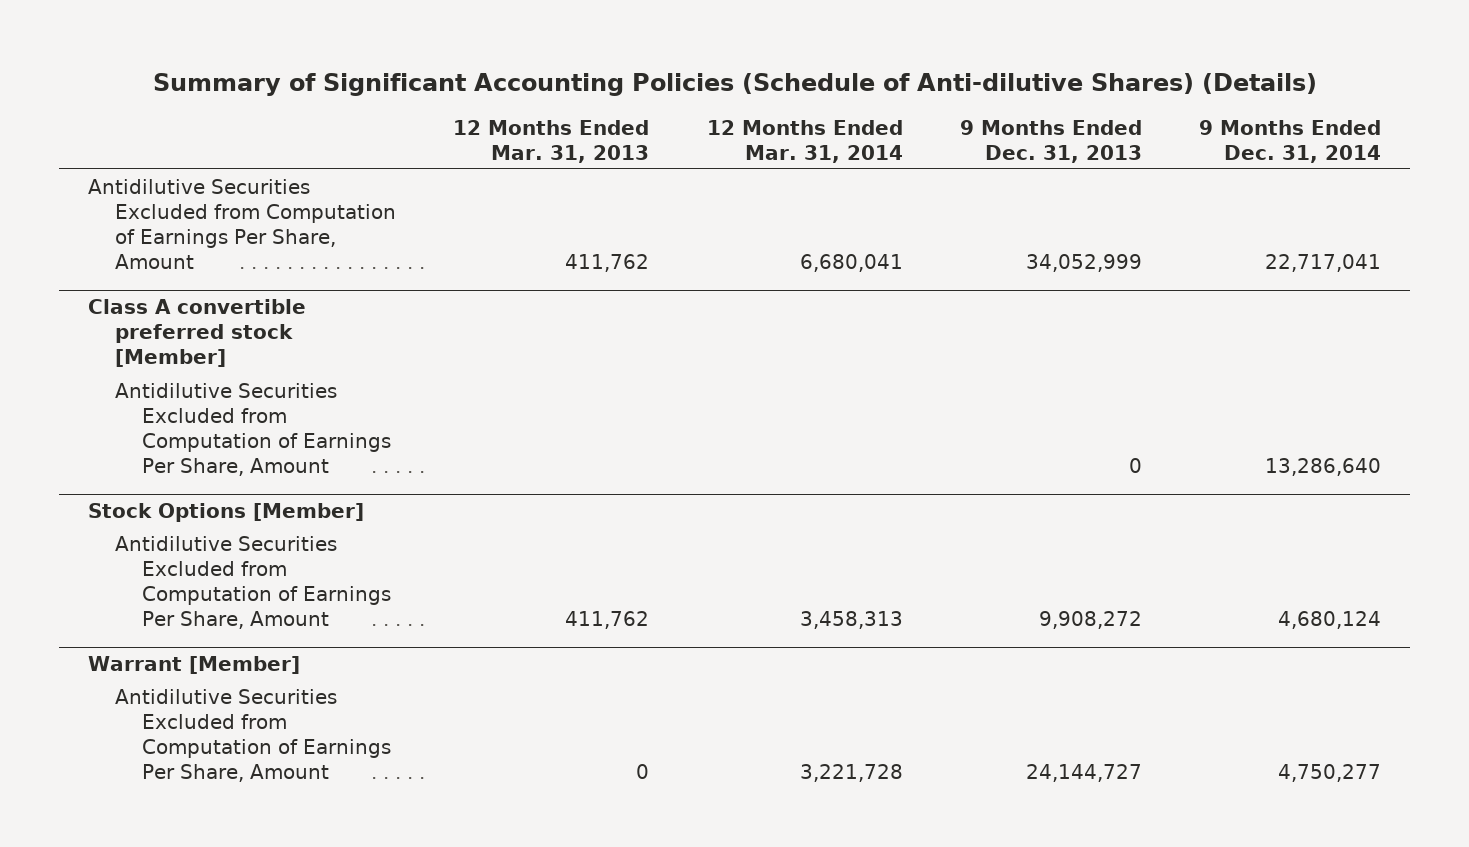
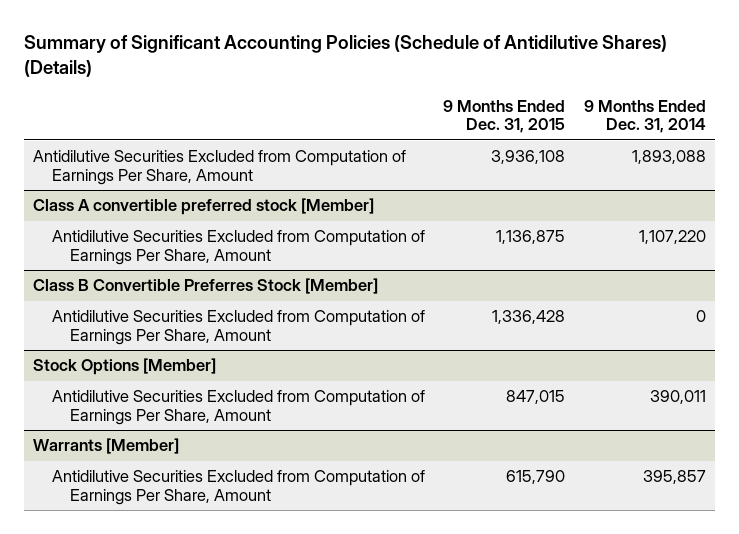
[152,72,1317,96] Summary of Significant Accounting Policies (Schedule of Anti-dilutive Shares) (Details) -> [23,34,667,78] Summary of Significant Accounting Policies (Schedule of Antidilutive Shares) (Details)
[453,119,650,163] 12 Months Ended Mar. 31, 2013 -> none
[706,119,903,163] 12 Months Ended Mar. 31, 2014 -> none
[959,119,1142,163] 9 Months Ended Dec. 31, 2013 -> none
none -> [443,99,566,134] 9 Months Ended Dec. 31, 2015
[1265,254,1382,273] 22,717,041 -> [631,150,706,165] 1,893,088
[1265,458,1382,477] 13,286,640 -> [638,230,706,245] 1,107,220
none -> [32,278,378,295] Class B Convertible Preferres Stock [Member]
none -> [51,310,425,346] Antidilutive Securities Excluded from Computation of Earnings Per Share, Amount
[1278,611,1382,630] 4,680,124 -> [649,390,706,405] 390,011
[88,656,301,675] Warrant [Member] -> [32,438,179,455] Warrants [Member]
[1278,764,1382,783] 4,750,277 -> [642,470,706,485] 395,857

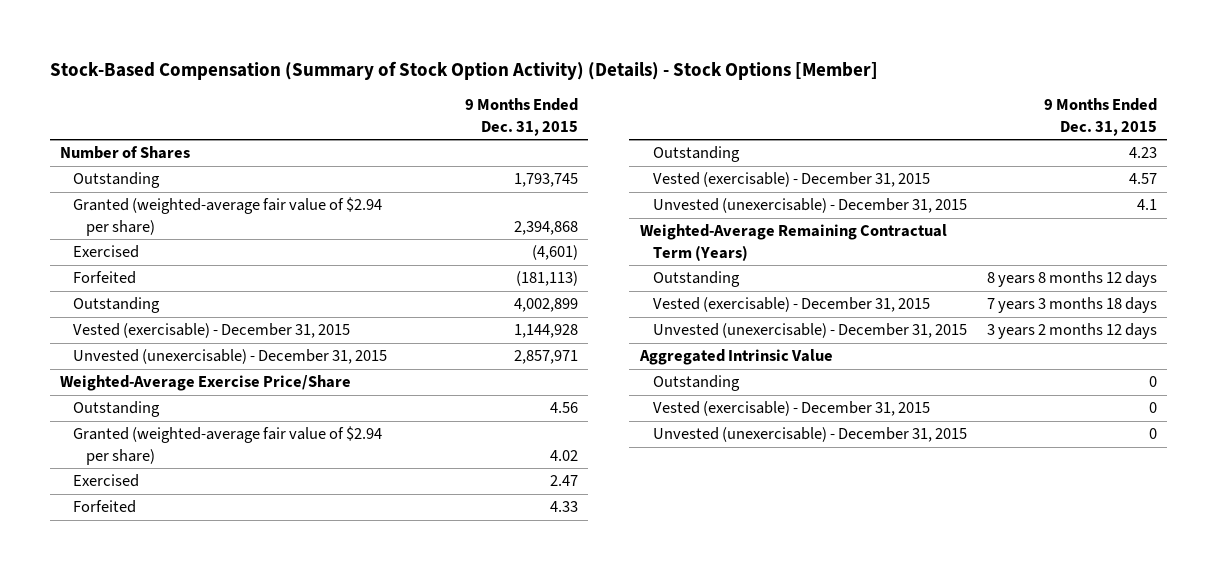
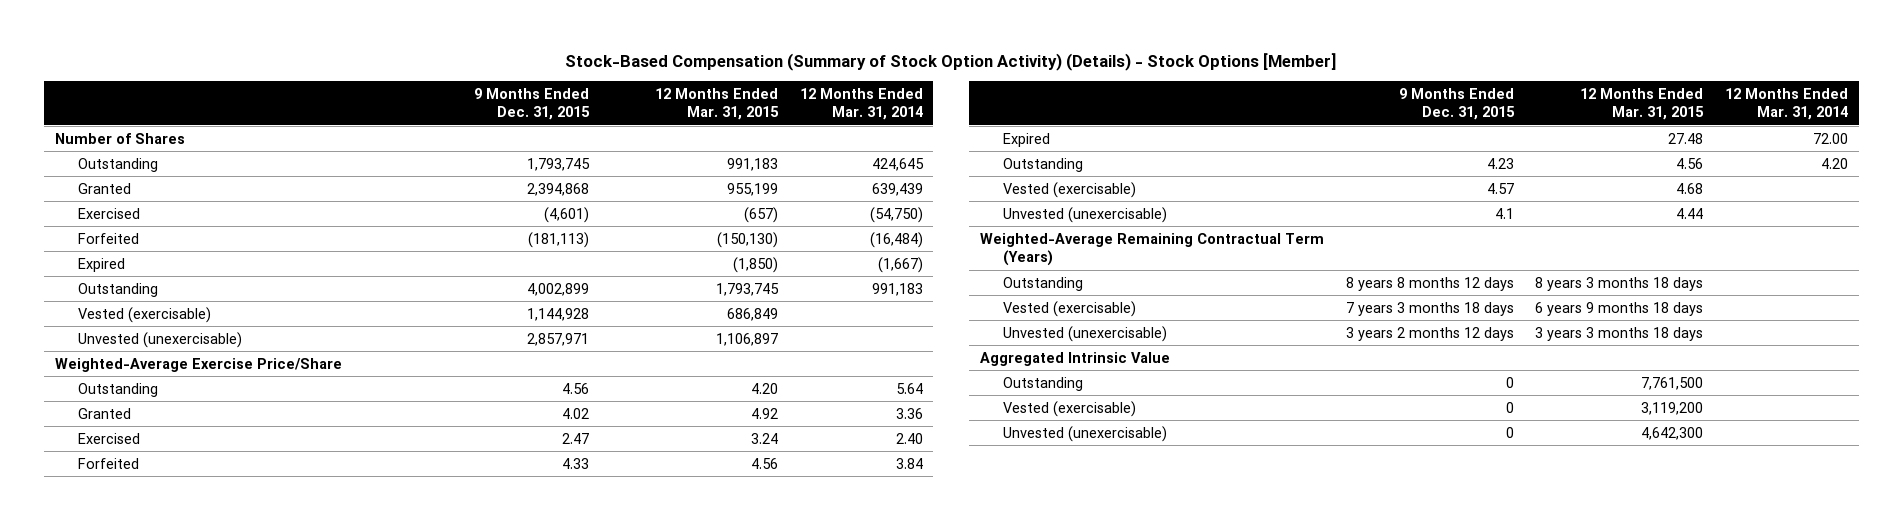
none -> [655,87,780,121] 12 Months Ended Mar. 31, 2015
none -> [799,87,923,121] 12 Months Ended Mar. 31, 2014
[73,197,383,236] Granted (weighted-average fair value of $2.94 per share) -> [77,182,131,194] Granted
none -> [77,257,125,272] Expired
[73,323,351,339] Vested (exercisable) - December 31, 2015 -> [77,306,211,323] Vested (exercisable)
[73,349,388,365] Unvested (unexercisable) - December 31, 2015 -> [77,331,242,348] Unvested (unexercisable)
[73,426,383,465] Granted (weighted-average fair value of $2.94 per share) -> [77,407,131,419] Granted
none -> [1003,132,1051,147] Expired
[652,172,930,188] Vested (exercisable) - December 31, 2015 -> [1003,181,1137,198] Vested (exercisable)
[652,198,967,214] Unvested (unexercisable) - December 31, 2015 -> [1003,206,1168,223] Unvested (unexercisable)
[652,297,930,313] Vested (exercisable) - December 31, 2015 -> [1003,300,1137,317] Vested (exercisable)
[652,323,967,339] Unvested (unexercisable) - December 31, 2015 -> [1003,325,1168,342] Unvested (unexercisable)
[652,401,930,417] Vested (exercisable) - December 31, 2015 -> [1003,400,1137,417] Vested (exercisable)
[652,427,967,443] Unvested (unexercisable) - December 31, 2015 -> [1003,425,1168,442] Unvested (unexercisable)

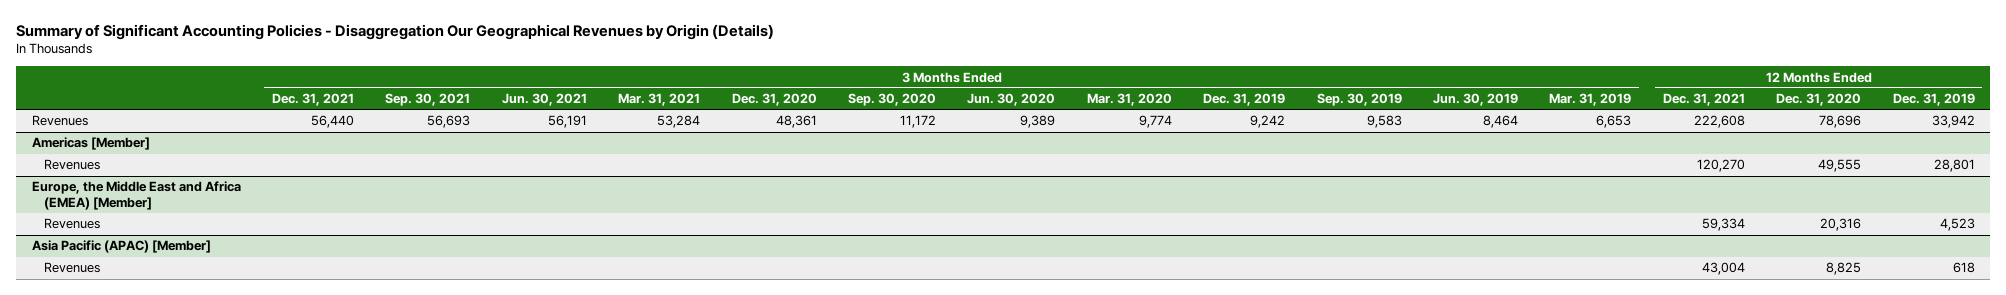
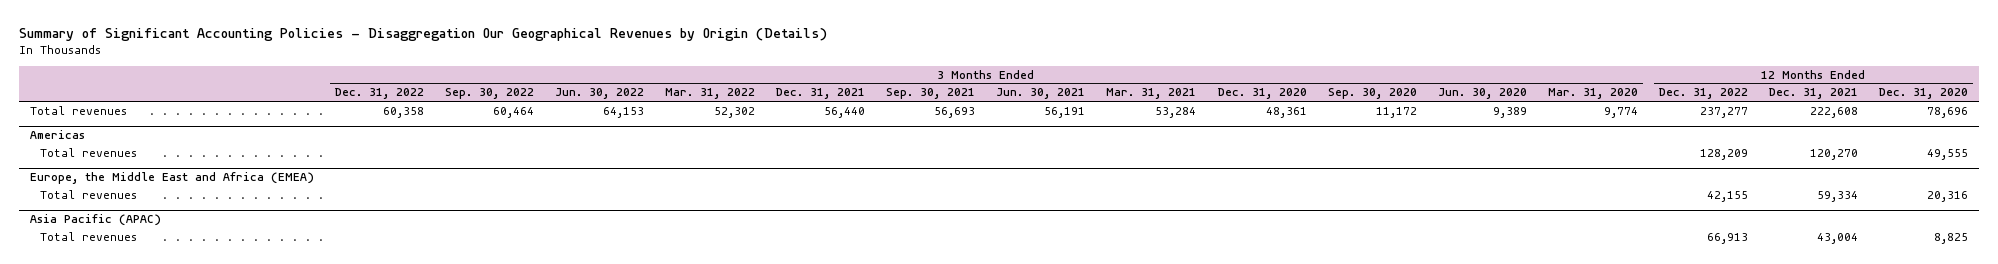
[1203,93,1286,107] Dec. 31, 2019 -> none
[1316,93,1402,107] Sep. 30, 2019 -> none
[1433,93,1519,107] Jun. 30, 2019 -> none
[1549,93,1632,107] Mar. 31, 2019 -> none
[1892,93,1975,107] Dec. 31, 2019 -> none
none -> [334,88,424,100] Dec. 31, 2022
none -> [445,88,535,100] Sep. 30, 2022
none -> [555,88,645,100] Jun. 30, 2022
none -> [665,88,756,100] Mar. 31, 2022
none -> [1658,88,1748,100] Dec. 31, 2022
[31,115,88,127] Revenues -> [29,105,127,115] Total revenues
[31,137,150,151] Americas [Member] -> [29,130,85,140] Americas
[43,159,100,171] Revenues -> [40,147,138,157] Total revenues
[31,181,241,210] Europe, the Middle East and Africa (EMEA) [Member] -> [29,172,314,185] Europe, the Middle East and Africa (EMEA)
[43,218,100,230] Revenues -> [40,189,138,199] Total revenues
[31,240,211,254] Asia Pacific (APAC) [Member] -> [29,214,161,227] Asia Pacific (APAC)
[43,262,100,274] Revenues -> [40,231,138,241] Total revenues

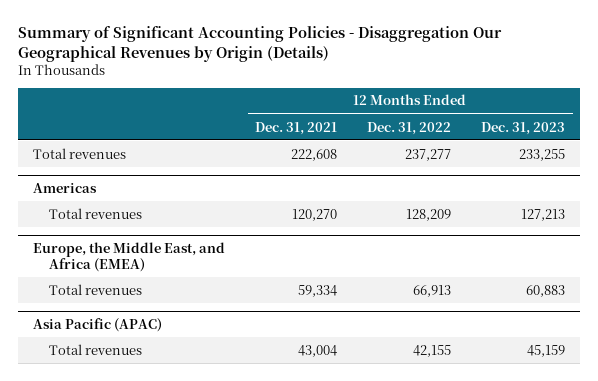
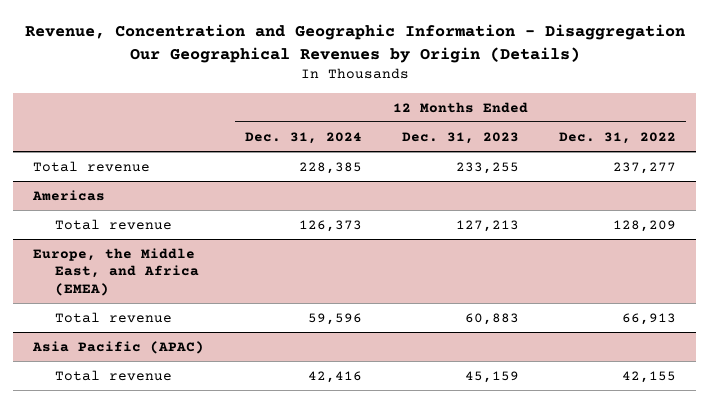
[18,25,503,62] Summary of Significant Accounting Policies - Disaggregation Our Geographical Revenues by Origin (Details) -> [24,23,685,63] Revenue, Concentration and Geographic Information - Disaggregation Our Geographical Revenues by Origin (Details)
[255,121,338,135] Dec. 31, 2021 -> none
none -> [244,131,362,144] Dec. 31, 2024
[33,147,127,159] Total revenues -> [33,160,151,172] Total revenue
[48,207,142,219] Total revenues -> [54,218,172,230] Total revenue
[48,283,142,295] Total revenues -> [54,311,172,323] Total revenue
[48,343,142,355] Total revenues -> [54,369,172,381] Total revenue

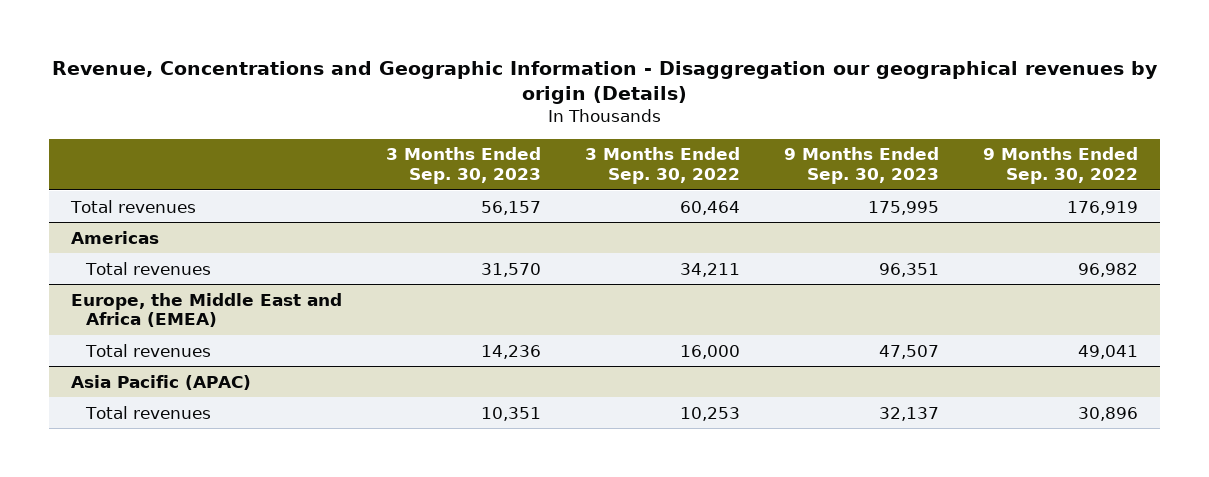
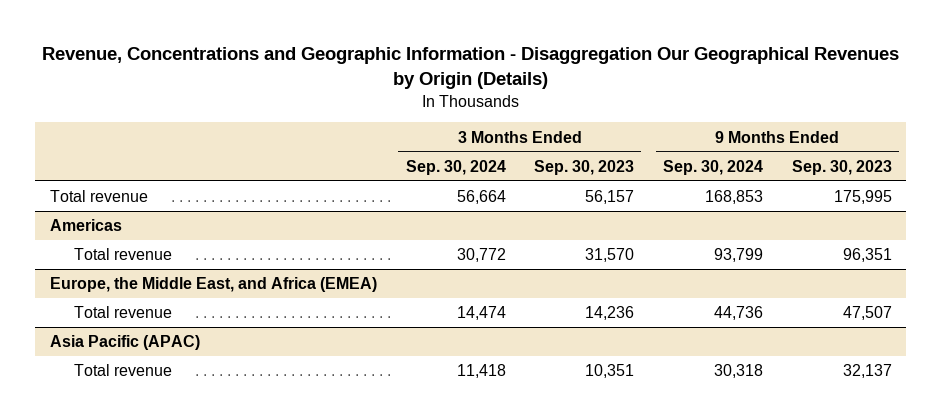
[51,60,1158,105] Revenue, Concentrations and Geographic Information - Disaggregation our geographical revenues by origin (Details) -> [41,47,899,90] Revenue, Concentrations and Geographic Information - Disaggregation Our Geographical Revenues by Origin (Details)
[585,147,741,185] 3 Months Ended Sep. 30, 2022 -> none
[983,147,1139,185] 9 Months Ended Sep. 30, 2022 -> none
none -> [405,159,506,175] Sep. 30, 2024
none -> [662,159,763,175] Sep. 30, 2024
[70,199,197,213] Total revenues -> [49,190,148,203] Total revenue
[84,261,211,275] Total revenues -> [74,248,173,261] Total revenue
[71,292,343,328] Europe, the Middle East and Africa (EMEA) -> [49,277,377,293] Europe, the Middle East, and Africa (EMEA)
[84,343,211,357] Total revenues -> [74,306,173,319] Total revenue
[84,405,211,419] Total revenues -> [74,364,173,377] Total revenue

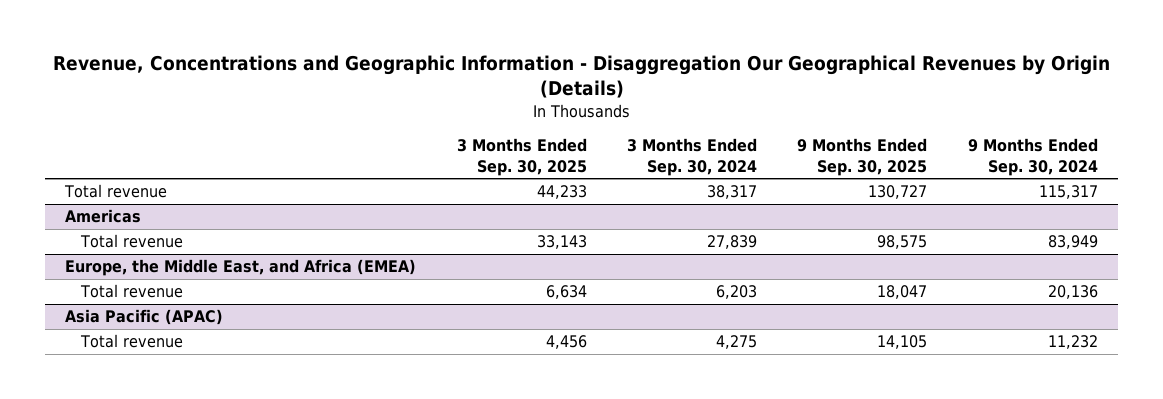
[534,159,635,175] Sep. 30, 2023 -> none
[791,159,892,175] Sep. 30, 2023 -> none
none -> [456,138,587,176] 3 Months Ended Sep. 30, 2025
none -> [797,138,928,176] 9 Months Ended Sep. 30, 2025
[456,190,506,205] 56,664 -> [707,185,758,200] 38,317
[704,190,763,205] 168,853 -> [1038,185,1098,200] 115,317
[456,248,506,263] 30,772 -> [707,235,758,250] 27,839
[713,248,763,263] 93,799 -> [1047,235,1098,250] 83,949
[456,306,506,321] 14,474 -> [716,285,758,300] 6,203
[713,306,763,321] 44,736 -> [1047,285,1098,300] 20,136
[456,364,506,379] 11,418 -> [716,335,758,350] 4,275
[713,364,763,379] 30,318 -> [1047,335,1098,350] 11,232

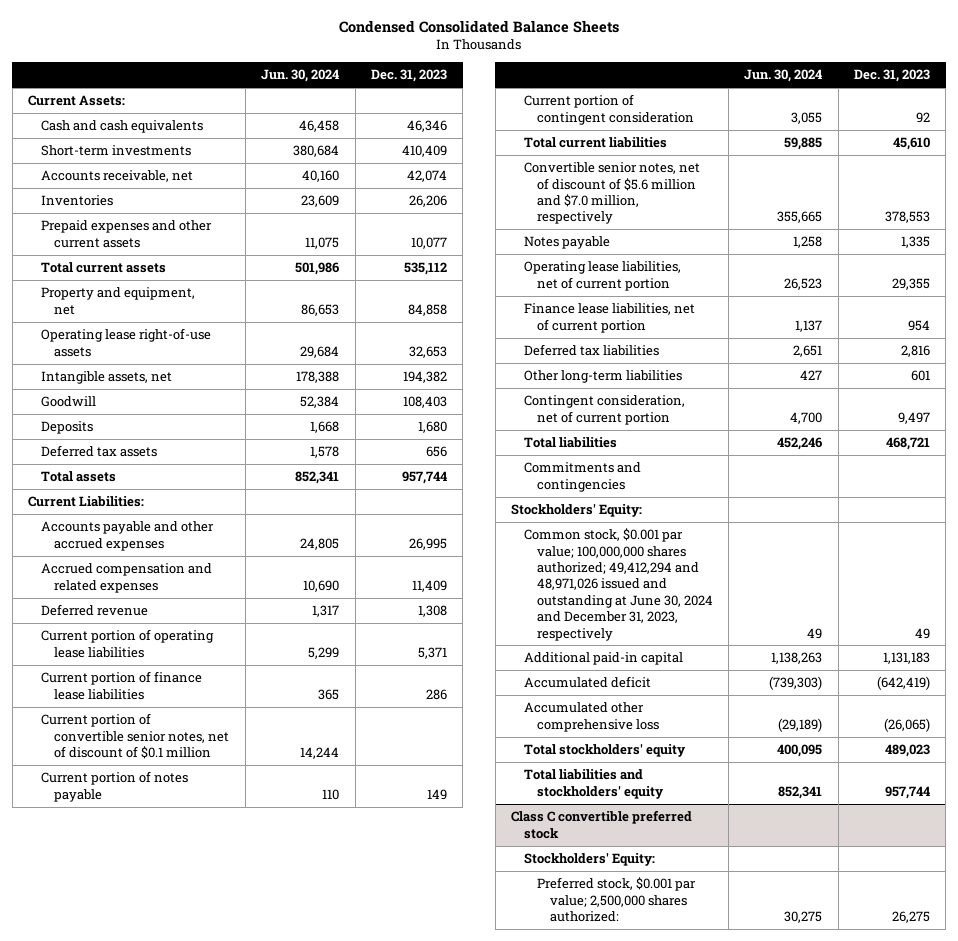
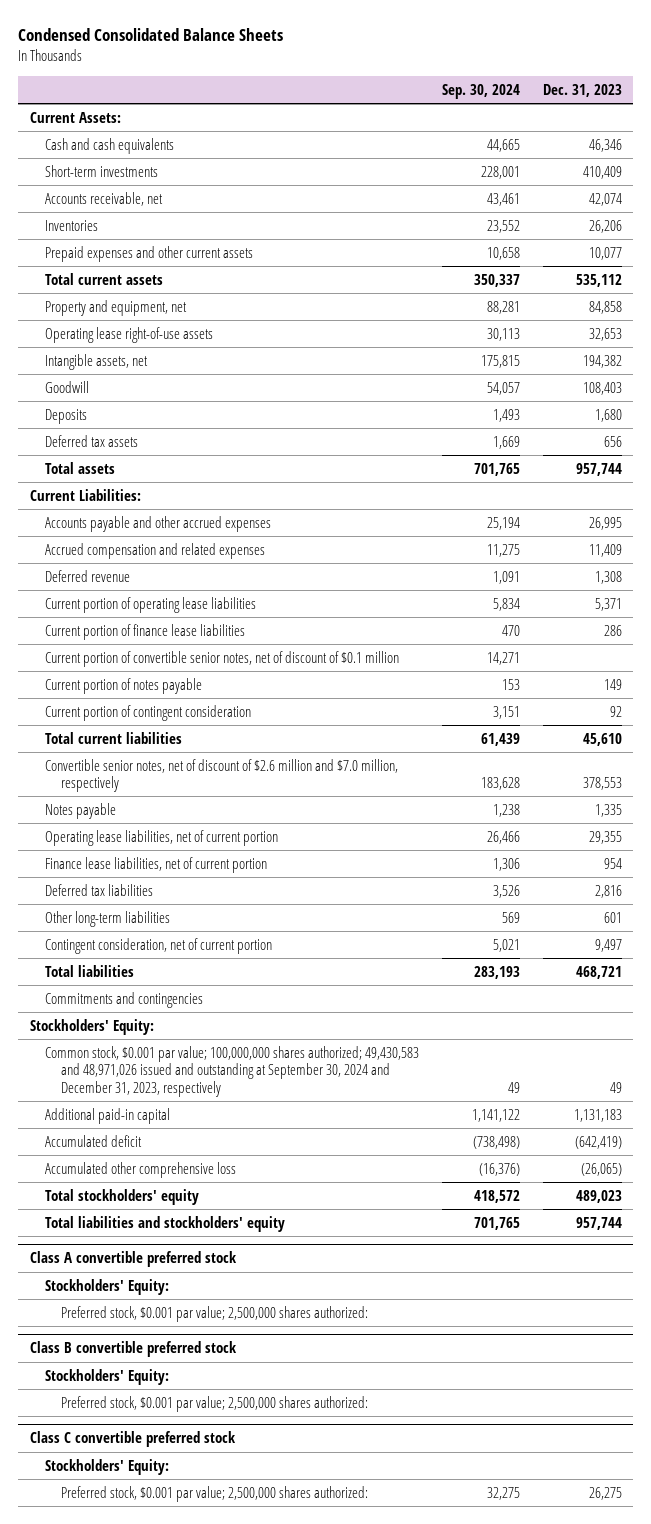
[261,69,340,83] Jun. 30, 2024 -> none
none -> [441,84,520,100] Sep. 30, 2024
[523,162,700,225] Convertible senior notes, net of discount of $5.6 million and $7.0 million, respectively -> [45,758,399,793] Convertible senior notes, net of discount of $2.6 million and $7.0 million, respectively
[523,528,713,641] Common stock, $0.001 par value; 100,000,000 shares authorized; 49,412,294 and 48,971,026 issued and outstanding at June 30, 2024 and December 31, 2023, respectively -> [45,1045,420,1097] Common stock, $0.001 par value; 100,000,000 shares authorized; 49,430,583 and 48,971,026 issued and outstanding at September 30, 2024 and December 31, 2023, respectively
none -> [29,1251,237,1268] Class A convertible preferred stock
none -> [45,1278,170,1295] Stockholders' Equity:
none -> [60,1305,368,1322] Preferred stock, $0.001 par value; 2,500,000 shares authorized:
none -> [29,1341,237,1358] Class B convertible preferred stock
none -> [45,1368,170,1385] Stockholders' Equity:
none -> [60,1395,368,1412] Preferred stock, $0.001 par value; 2,500,000 shares authorized:

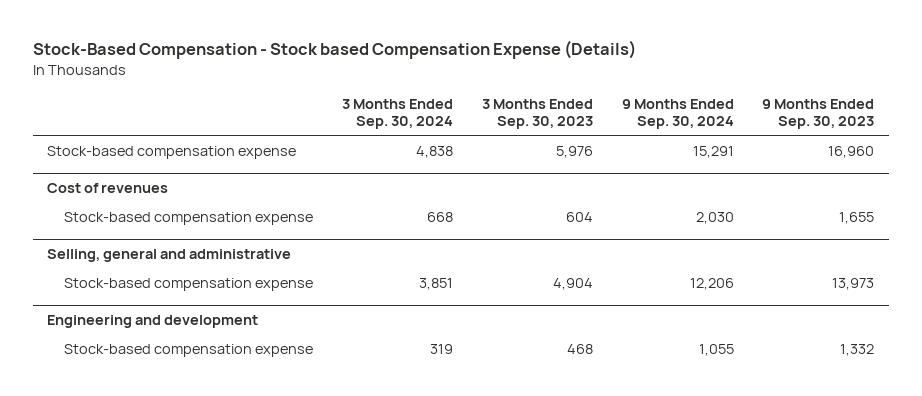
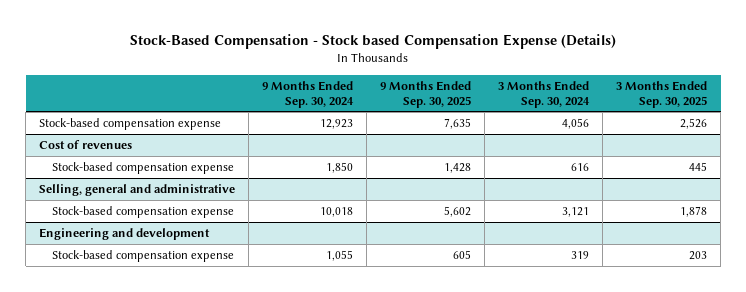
[481,98,593,130] 3 Months Ended Sep. 30, 2023 -> none
[762,98,875,130] 9 Months Ended Sep. 30, 2023 -> none
none -> [380,80,472,108] 9 Months Ended Sep. 30, 2025
none -> [616,80,708,108] 3 Months Ended Sep. 30, 2025
[416,145,454,158] 4,838 -> [562,117,590,129] 4,056
[692,145,734,158] 15,291 -> [320,118,354,129] 12,923
[427,211,454,222] 668 -> [571,162,590,171] 616
[695,211,734,224] 2,030 -> [326,161,354,173] 1,850
[419,277,454,290] 3,851 -> [562,206,590,217] 3,121
[689,277,734,290] 12,206 -> [320,206,354,217] 10,018

